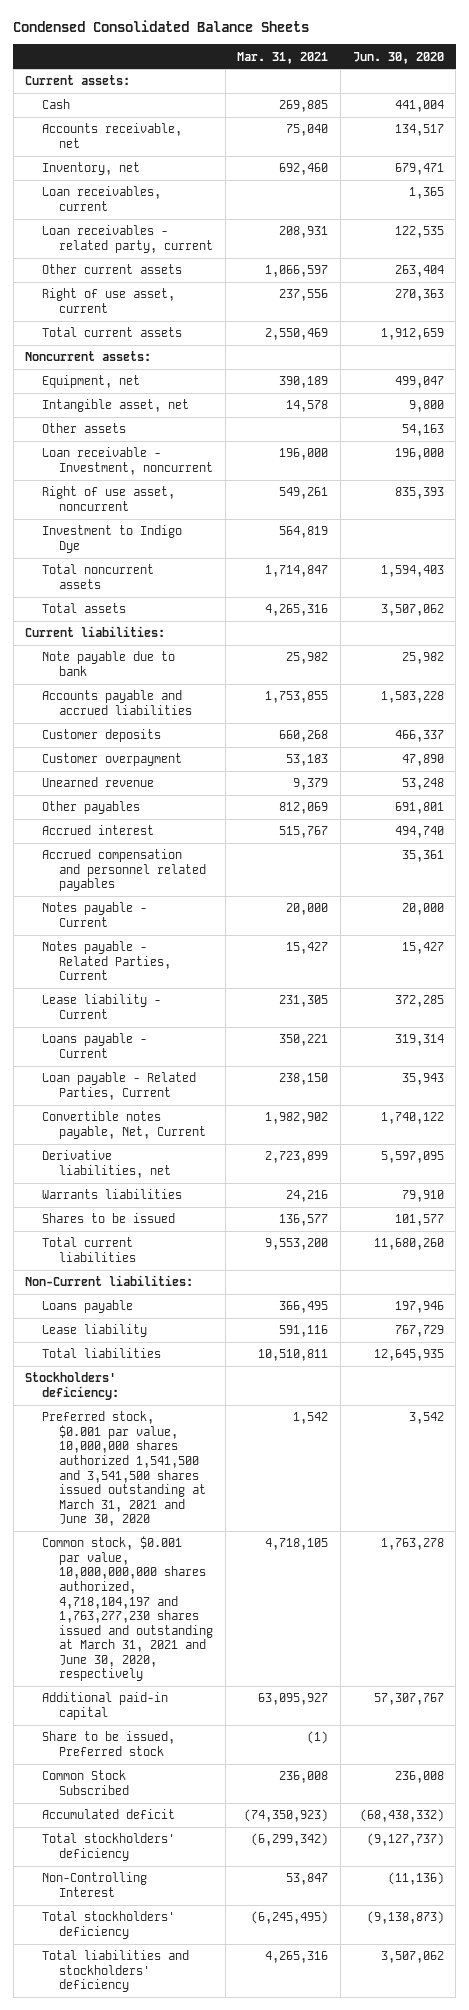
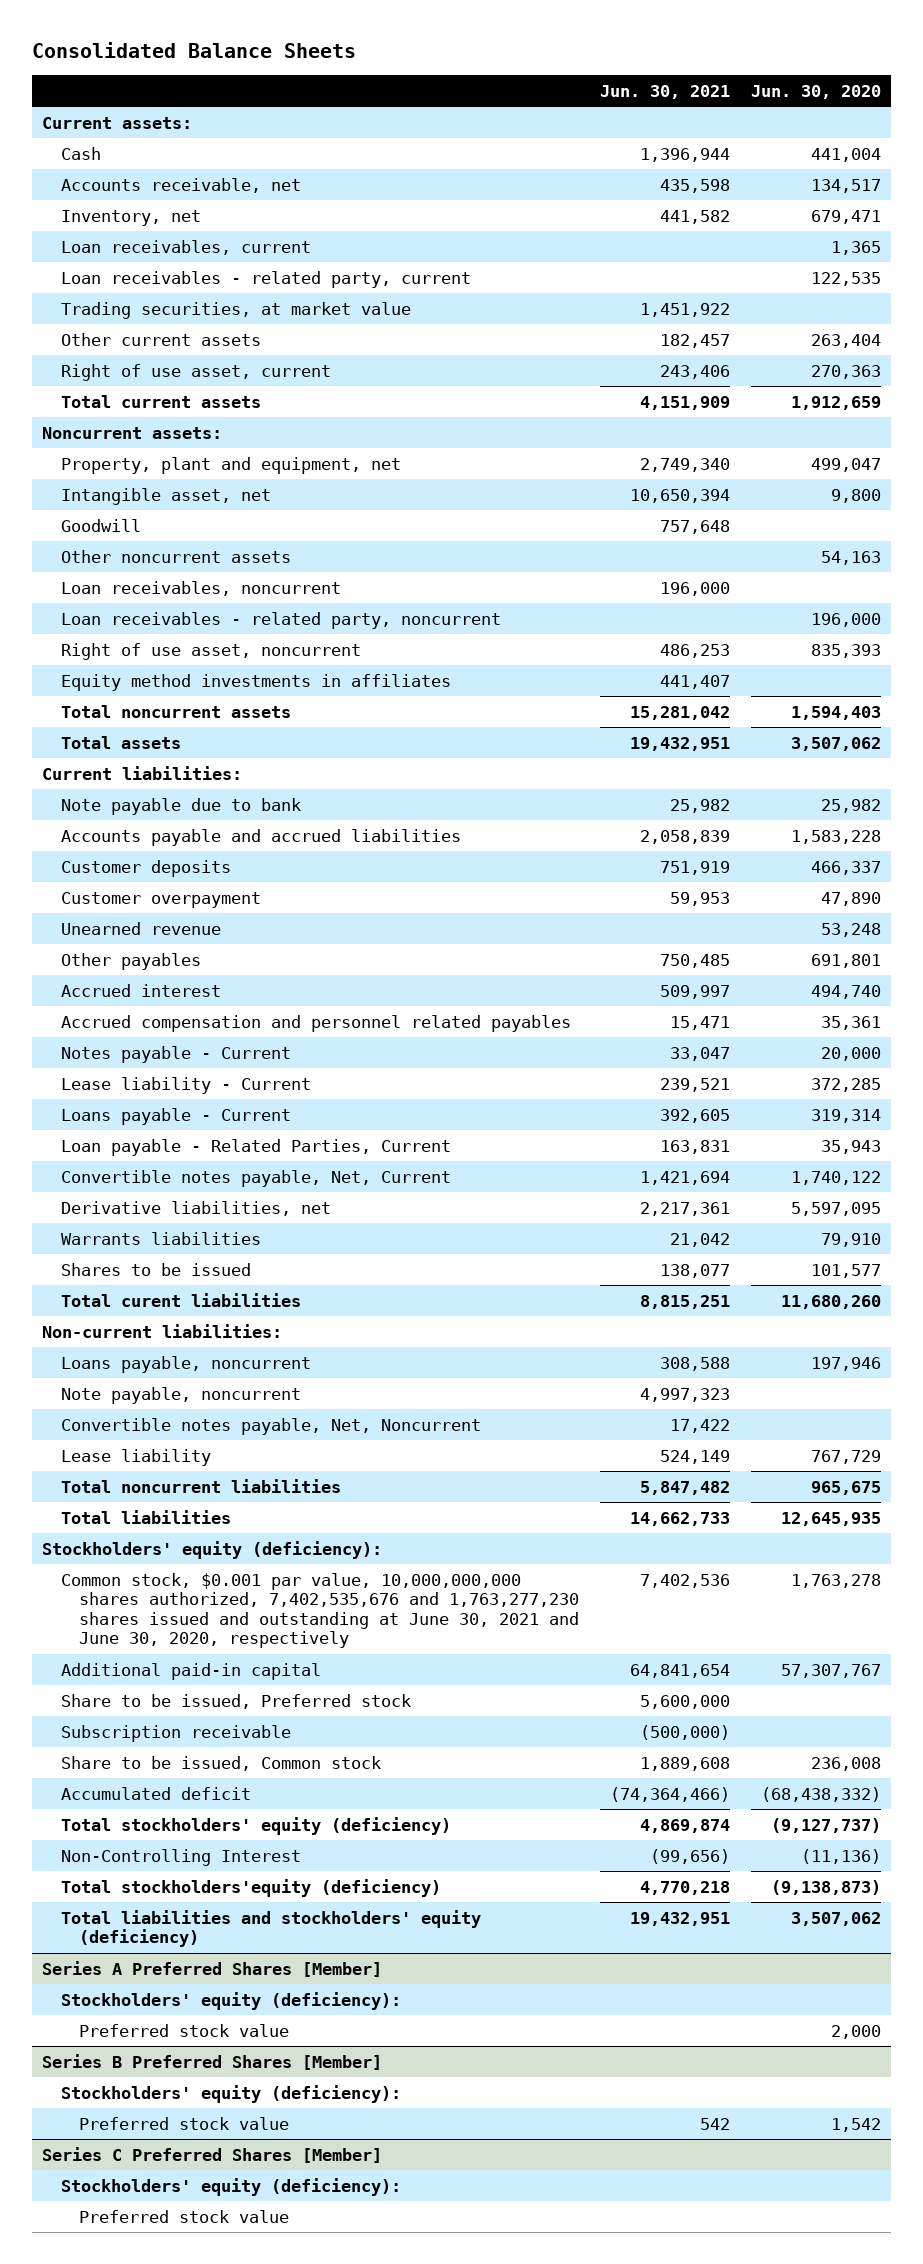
[13,20,310,33] Condensed Consolidated Balance Sheets -> [31,41,356,58] Consolidated Balance Sheets
[237,51,329,64] Mar. 31, 2021 -> none
none -> [599,84,730,99] Jun. 30, 2021
none -> [60,301,411,319] Trading securities, at market value
[42,375,141,389] Equipment, net -> [60,456,401,474] Property, plant and equipment, net
none -> [60,518,141,532] Goodwill
[42,423,127,434] Other assets -> [60,549,291,563] Other noncurrent assets
none -> [60,580,341,596] Loan receivables, noncurrent
[42,447,214,475] Loan receivable - Investment, noncurrent -> [60,611,501,629] Loan receivables - related party, noncurrent
[42,525,183,553] Investment to Indigo Dye -> [60,673,451,691] Equity method investments in affiliates
[42,941,172,981] Notes payable - Related Parties, Current -> none
[42,1237,137,1262] Total current liabilities -> [60,1292,301,1307] Total curent liabilities
[25,1275,194,1287] Non-Current liabilities: -> [42,1323,283,1338] Non-current liabilities:
[42,1300,134,1314] Loans payable -> [60,1355,311,1373] Loans payable, noncurrent
none -> [60,1386,301,1404] Note payable, noncurrent
none -> [60,1417,481,1435] Convertible notes payable, Net, Noncurrent
none -> [60,1478,341,1493] Total noncurrent liabilities
[42,1411,207,1527] Preferred stock, $0.001 par value, 10,000,000 shares authorized 1,541,500 and 3,541,500 shares issued outstanding at March 31, 2021 and June 30, 2020 -> none
[25,1372,120,1400] Stockholders' deficiency: -> [42,1540,383,1559] Stockholders' equity (deficiency):
[42,1536,214,1682] Common stock, $0.001 par value, 10,000,000,000 shares authorized, 4,718,104,197 and 1,763,277,230 shares issued and outstanding at March 31, 2021 and June 30, 2020, respectively -> [60,1572,579,1649] Common stock, $0.001 par value, 10,000,000,000 shares authorized, 7,402,535,676 and 1,763,277,230 shares issued and outstanding at June 30, 2021 and June 30, 2020, respectively
none -> [60,1724,291,1742] Subscription receivable
[42,1770,130,1795] Common Stock Subscribed -> [60,1755,381,1771] Share to be issued, Common stock
[42,1833,176,1861] Total stockholders' deficiency -> [60,1816,451,1835] Total stockholders' equity (deficiency)
[42,1911,176,1939] Total stockholders' deficiency -> [60,1878,441,1897] Total stockholders'equity (deficiency)
[42,1950,190,1993] Total liabilities and stockholders' deficiency -> [60,1909,481,1948] Total liabilities and stockholders' equity (deficiency)
none -> [42,1960,383,1977] Series A Preferred Shares [Member]
none -> [60,1991,401,2010] Stockholders' equity (deficiency):
none -> [78,2023,289,2037] Preferred stock value
none -> [42,2053,383,2070] Series B Preferred Shares [Member]
none -> [60,2084,401,2103] Stockholders' equity (deficiency):
none -> [78,2116,289,2130] Preferred stock value
none -> [42,2146,383,2163] Series C Preferred Shares [Member]
none -> [60,2177,401,2196] Stockholders' equity (deficiency):
none -> [78,2209,289,2223] Preferred stock value

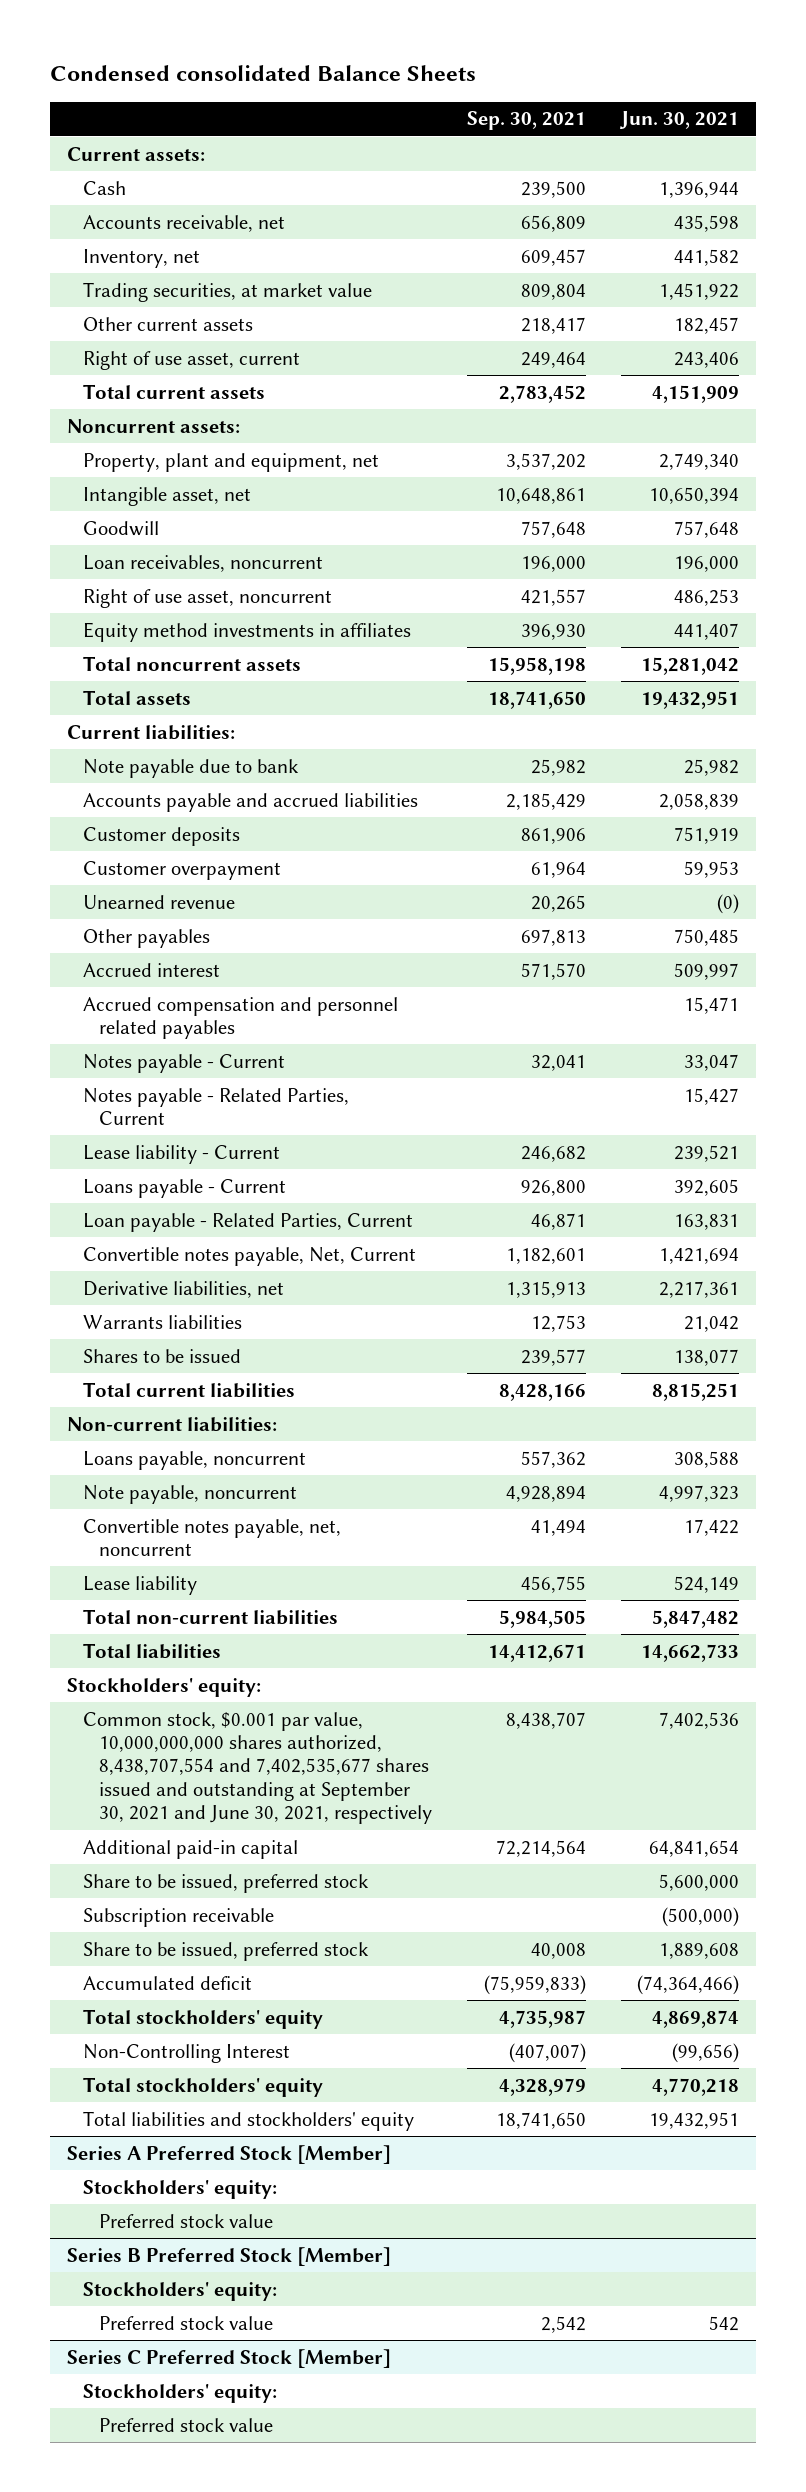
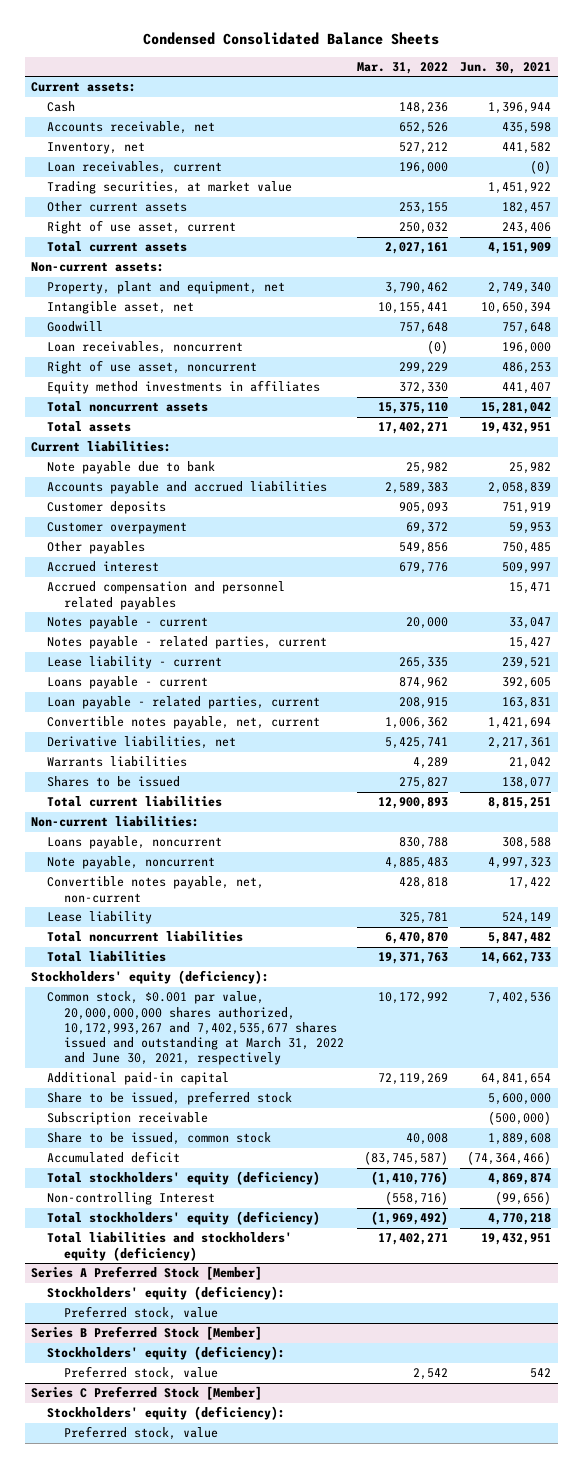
[49,65,476,82] Condensed consolidated Balance Sheets -> [143,32,440,46] Condensed Consolidated Balance Sheets
[466,111,586,131] Sep. 30, 2021 -> none
none -> [356,61,448,74] Mar. 31, 2022
none -> [47,161,223,175] Loan receivables, current
[67,418,241,433] Noncurrent assets: -> [31,262,165,273] Non-current assets:
[83,894,236,909] Unearned revenue -> none
[83,1053,286,1073] Notes payable - Current -> [47,616,209,630] Notes payable - current
[83,1087,350,1126] Notes payable - Related Parties, Current -> [47,636,328,650] Notes payable - related parties, current
[83,1144,281,1164] Lease liability - Current -> [47,656,223,670] Lease liability - current
[83,1178,287,1198] Loans payable - Current -> [47,676,209,690] Loans payable - current
[83,1212,414,1232] Loan payable - Related Parties, Current -> [47,696,321,710] Loan payable - related parties, current
[83,1246,417,1266] Convertible notes payable, Net, Current -> [47,716,321,730] Convertible notes payable, net, current
[83,1518,342,1557] Convertible notes payable, net, noncurrent -> [47,876,265,903] Convertible notes payable, net, non-current
[83,1608,339,1625] Total non-current liabilities -> [47,931,244,943] Total noncurrent liabilities
[67,1677,262,1697] Stockholders' equity: -> [31,970,270,985] Stockholders' equity (deficiency):
[83,1711,433,1825] Common stock, $0.001 par value, 10,000,000,000 shares authorized, 8,438,707,554 and 7,402,535,677 shares issued and outstanding at September 30, 2021 and June 30, 2021, respectively -> [47,991,344,1066] Common stock, $0.001 par value, 20,000,000,000 shares authorized, 10,172,993,267 and 7,402,535,677 shares issued and outstanding at March 31, 2022 and June 30, 2021, respectively
[83,1941,370,1961] Share to be issued, preferred stock -> [47,1132,272,1146] Share to be issued, common stock
[83,2008,324,2029] Total stockholders' equity -> [47,1171,321,1186] Total stockholders' equity (deficiency)
[83,2043,291,2063] Non-Controlling Interest -> [47,1192,216,1206] Non-controlling Interest
[83,2076,324,2097] Total stockholders' equity -> [47,1211,321,1226] Total stockholders' equity (deficiency)
[83,2110,415,2131] Total liabilities and stockholders' equity -> [47,1232,293,1261] Total liabilities and stockholders' equity (deficiency)
[83,2179,278,2199] Stockholders' equity: -> [47,1286,286,1301] Stockholders' equity (deficiency):
[99,2213,274,2228] Preferred stock value -> [63,1306,218,1321] Preferred stock, value
[83,2281,278,2301] Stockholders' equity: -> [47,1346,286,1361] Stockholders' equity (deficiency):
[99,2315,274,2330] Preferred stock value -> [63,1366,218,1381] Preferred stock, value
[83,2383,278,2403] Stockholders' equity: -> [47,1406,286,1421] Stockholders' equity (deficiency):
[99,2417,274,2432] Preferred stock value -> [63,1426,218,1441] Preferred stock, value

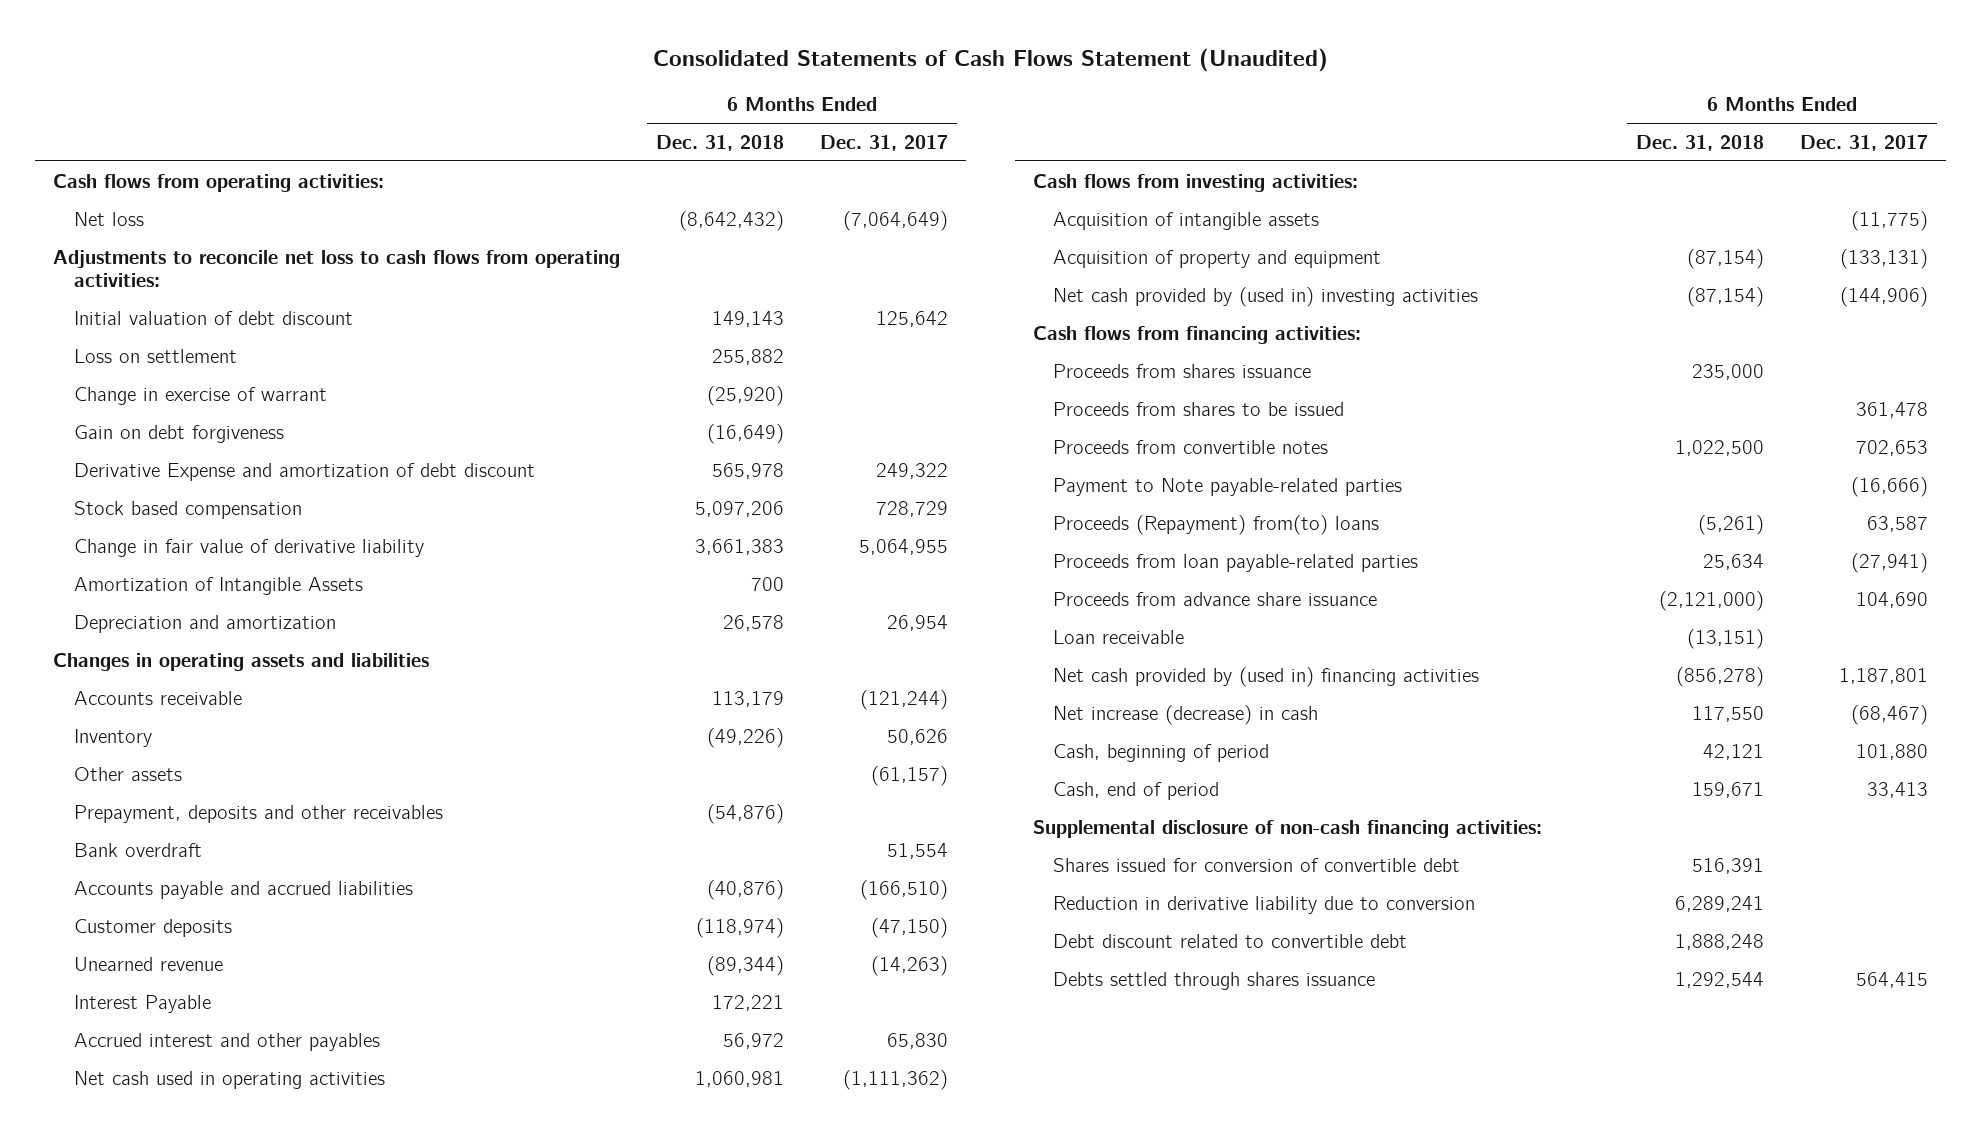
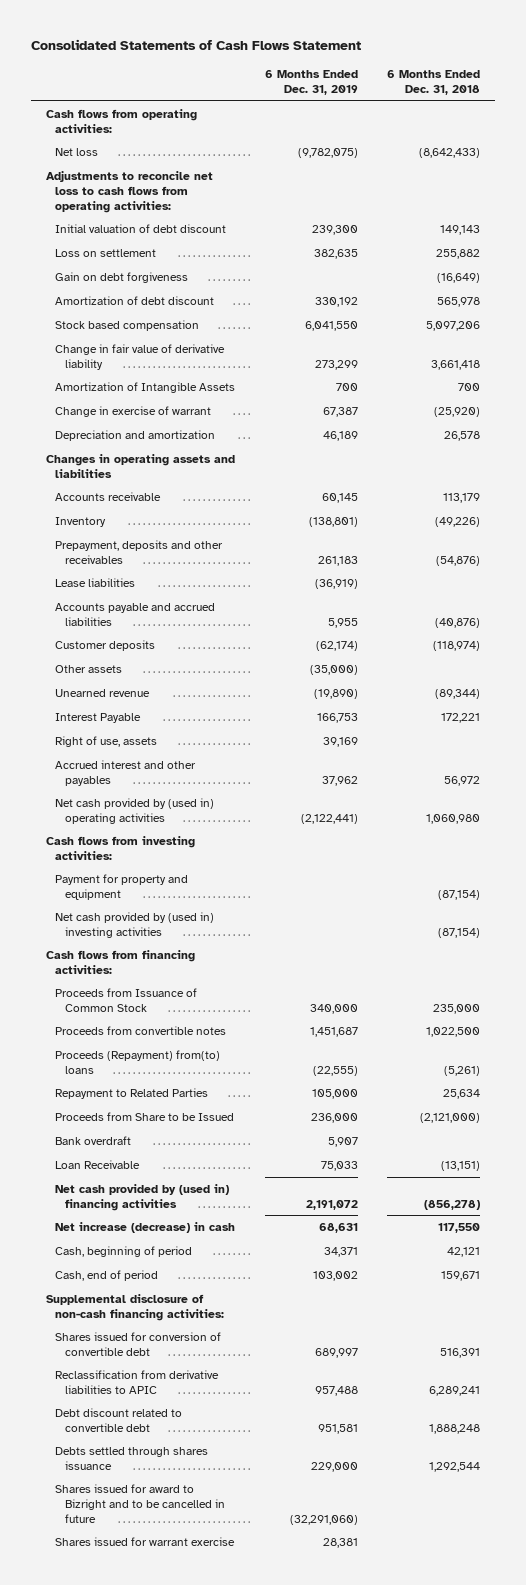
[652,47,1328,72] Consolidated Statements of Cash Flows Statement (Unaudited) -> [31,38,362,50] Consolidated Statements of Cash Flows Statement
[820,134,949,151] Dec. 31, 2017 -> none
none -> [264,70,358,95] 6 Months Ended Dec. 31, 2019
[679,210,785,231] (8,642,432) -> [419,147,481,158] (8,642,433)
[73,462,535,481] Derivative Expense and amortization of debt discount -> [55,295,215,305] Amortization of debt discount
[695,538,785,555] 3,661,383 -> [431,359,481,370] 3,661,418
[73,386,327,405] Change in exercise of warrant -> [55,405,212,417] Change in exercise of warrant
none -> [55,577,136,587] Lease liabilities
[73,766,182,781] Other assets -> [55,664,123,673] Other assets
none -> [55,735,158,747] Right of use, assets
[73,1070,385,1089] Net cash used in operating activities -> [55,797,215,824] Net cash provided by (used in) operating activities
[695,1070,785,1087] 1,060,981 -> [426,813,481,824] 1,060,980
[1053,211,1320,230] Acquisition of intangible assets -> none
[1053,249,1382,268] Acquisition of property and equipment -> [55,873,189,900] Payment for property and equipment
[1053,401,1345,416] Proceeds from shares to be issued -> none
[1053,363,1312,378] Proceeds from shares issuance -> [55,987,198,1012] Proceeds from Issuance of Common Stock
[1053,477,1403,496] Payment to Note payable-related parties -> none
[1053,553,1419,572] Proceeds from loan payable-related parties -> [55,1087,209,1099] Repayment to Related Parties
[1053,591,1378,606] Proceeds from advance share issuance -> [55,1111,235,1121] Proceeds from Share to be Issued
[73,842,202,857] Bank overdraft -> [55,1135,132,1145] Bank overdraft
[1053,629,1185,644] Loan receivable -> [55,1159,141,1169] Loan Receivable
[1053,895,1476,914] Reduction in derivative liability due to conversion -> [55,1369,220,1394] Reclassification from derivative liabilities to APIC
none -> [55,1483,225,1523] Shares issued for award to Bizright and to be cancelled in future
none -> [55,1536,236,1546] Shares issued for warrant exercise

